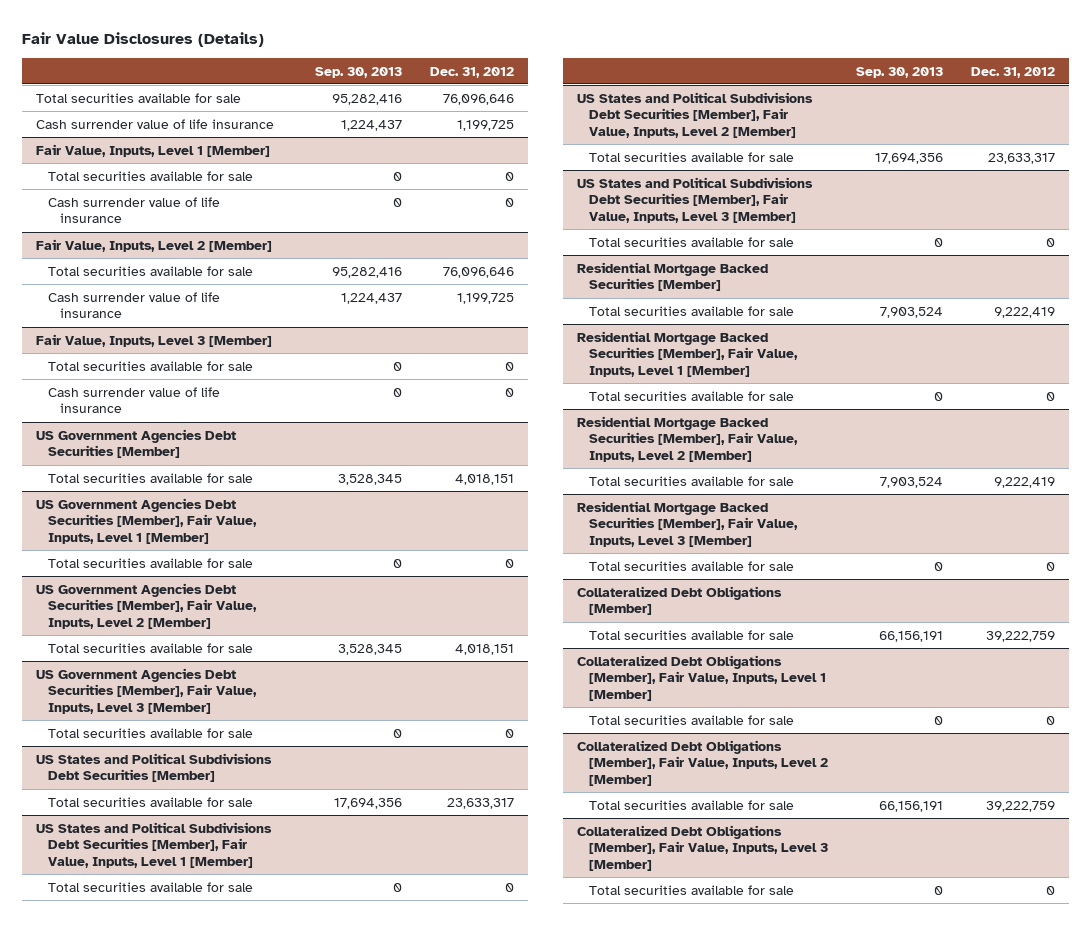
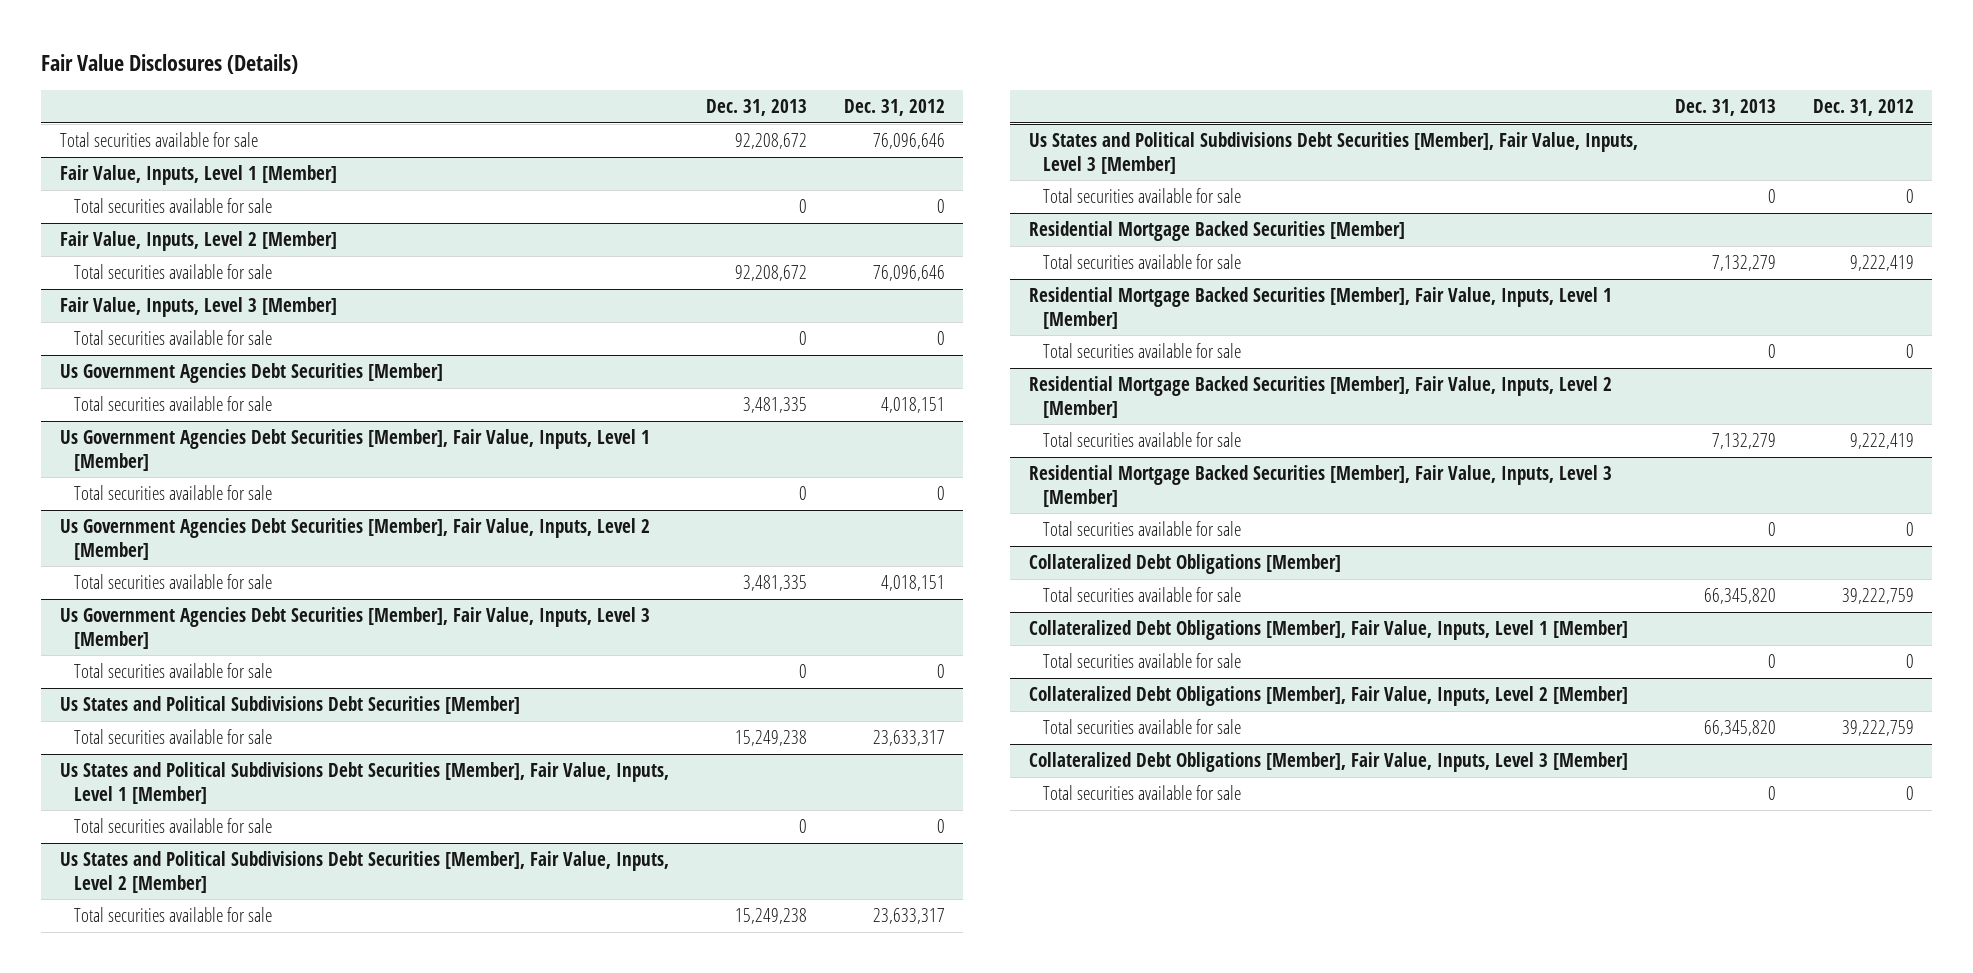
[315,66,403,78] Sep. 30, 2013 -> none
none -> [705,98,807,116] Dec. 31, 2013
[35,118,274,129] Cash surrender value of life insurance -> none
[48,196,221,224] Cash surrender value of life insurance -> none
[48,291,221,319] Cash surrender value of life insurance -> none
[48,386,221,414] Cash surrender value of life insurance -> none
[35,428,236,459] US Government Agencies Debt Securities [Member] -> [59,363,443,384] Us Government Agencies Debt Securities [Member]
[35,497,258,545] US Government Agencies Debt Securities [Member], Fair Value, Inputs, Level 1 [Member] -> [59,429,650,471] Us Government Agencies Debt Securities [Member], Fair Value, Inputs, Level 1 [Member]
[35,582,258,630] US Government Agencies Debt Securities [Member], Fair Value, Inputs, Level 2 [Member] -> [59,518,650,560] Us Government Agencies Debt Securities [Member], Fair Value, Inputs, Level 2 [Member]
[35,667,258,715] US Government Agencies Debt Securities [Member], Fair Value, Inputs, Level 3 [Member] -> [59,607,650,649] Us Government Agencies Debt Securities [Member], Fair Value, Inputs, Level 3 [Member]
[35,752,272,783] US States and Political Subdivisions Debt Securities [Member] -> [59,696,520,715] Us States and Political Subdivisions Debt Securities [Member]
[35,821,272,869] US States and Political Subdivisions Debt Securities [Member], Fair Value, Inputs, Level 1 [Member] -> [59,762,669,804] Us States and Political Subdivisions Debt Securities [Member], Fair Value, Inputs, Level 1 [Member]
[576,91,813,139] US States and Political Subdivisions Debt Securities [Member], Fair Value, Inputs, Level 2 [Member] -> [59,851,669,893] Us States and Political Subdivisions Debt Securities [Member], Fair Value, Inputs, Level 2 [Member]
[576,176,813,224] US States and Political Subdivisions Debt Securities [Member], Fair Value, Inputs, Level 3 [Member] -> [1028,132,1638,174] Us States and Political Subdivisions Debt Securities [Member], Fair Value, Inputs, Level 3 [Member]

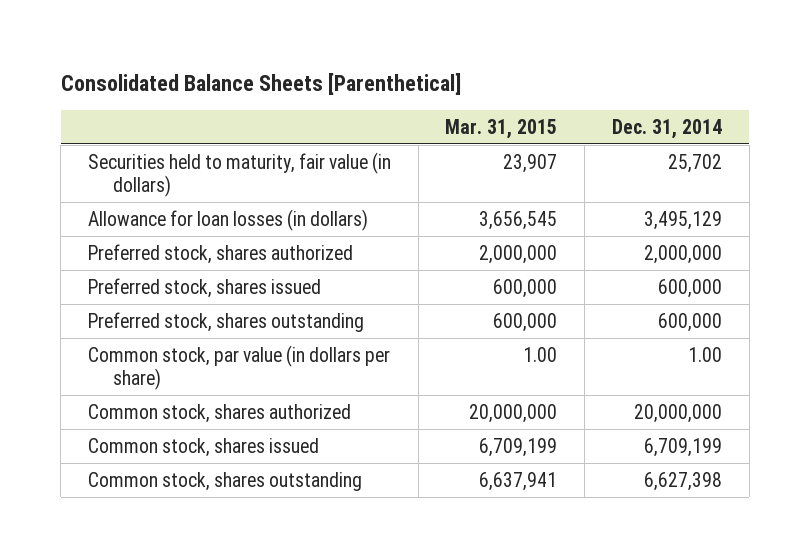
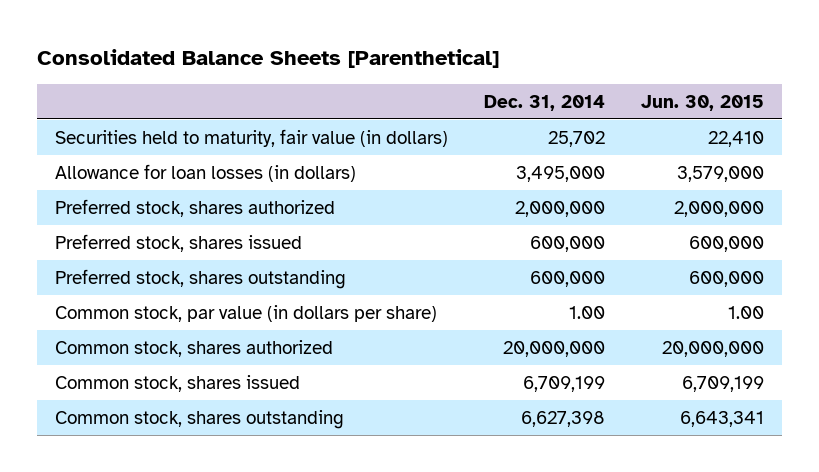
[445,118,558,139] Mar. 31, 2015 -> none
none -> [641,94,765,111] Jun. 30, 2015
[643,210,722,230] 3,495,129 -> [515,165,605,182] 3,495,000

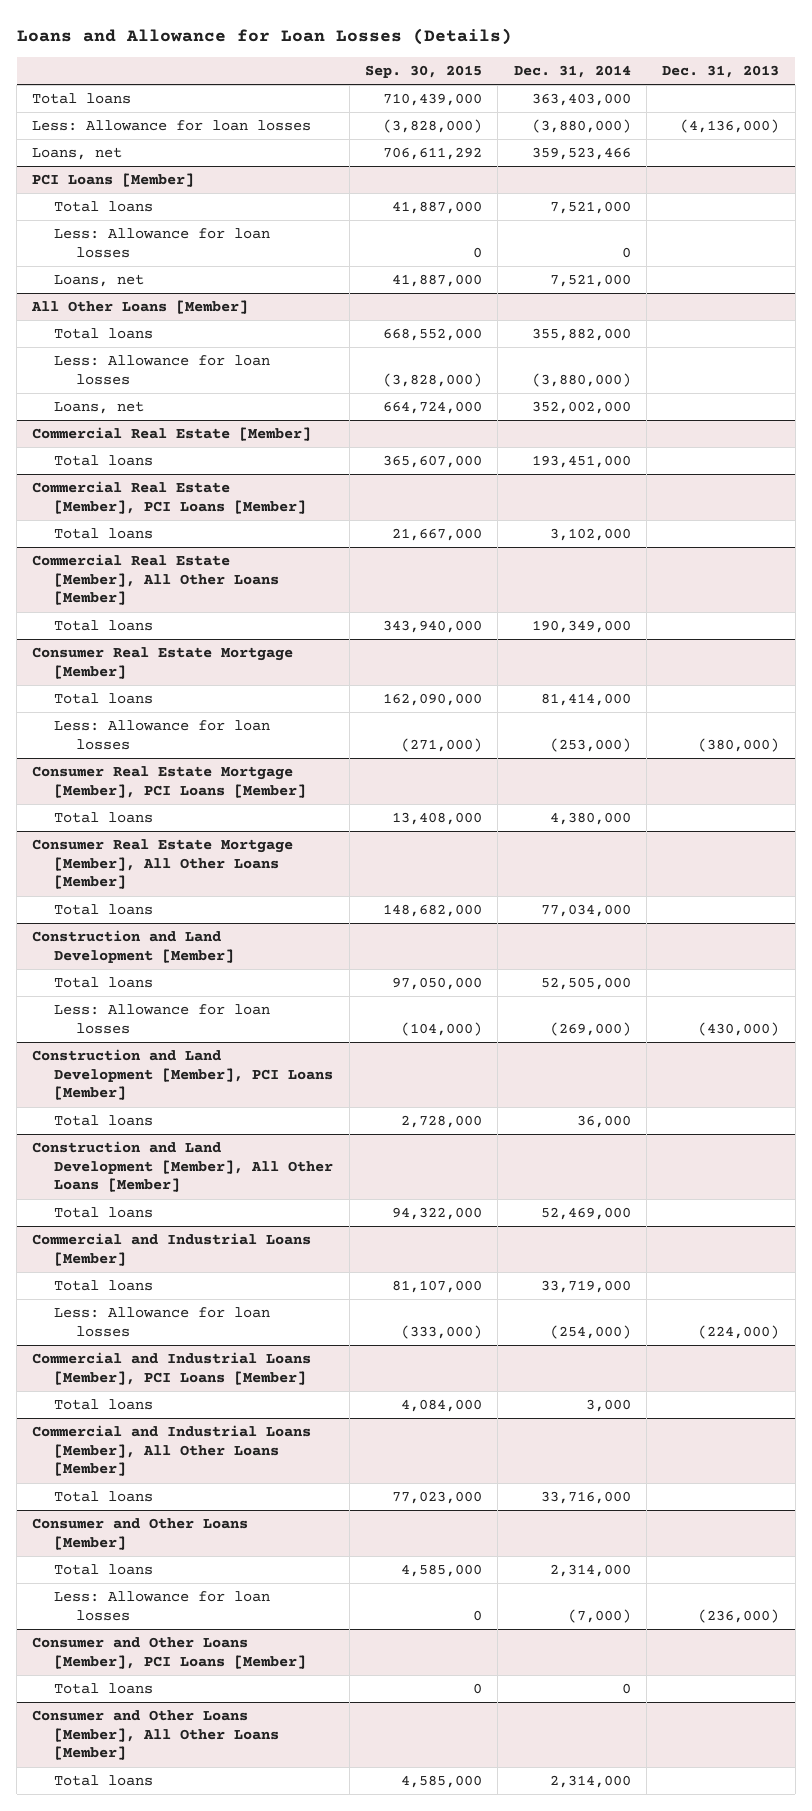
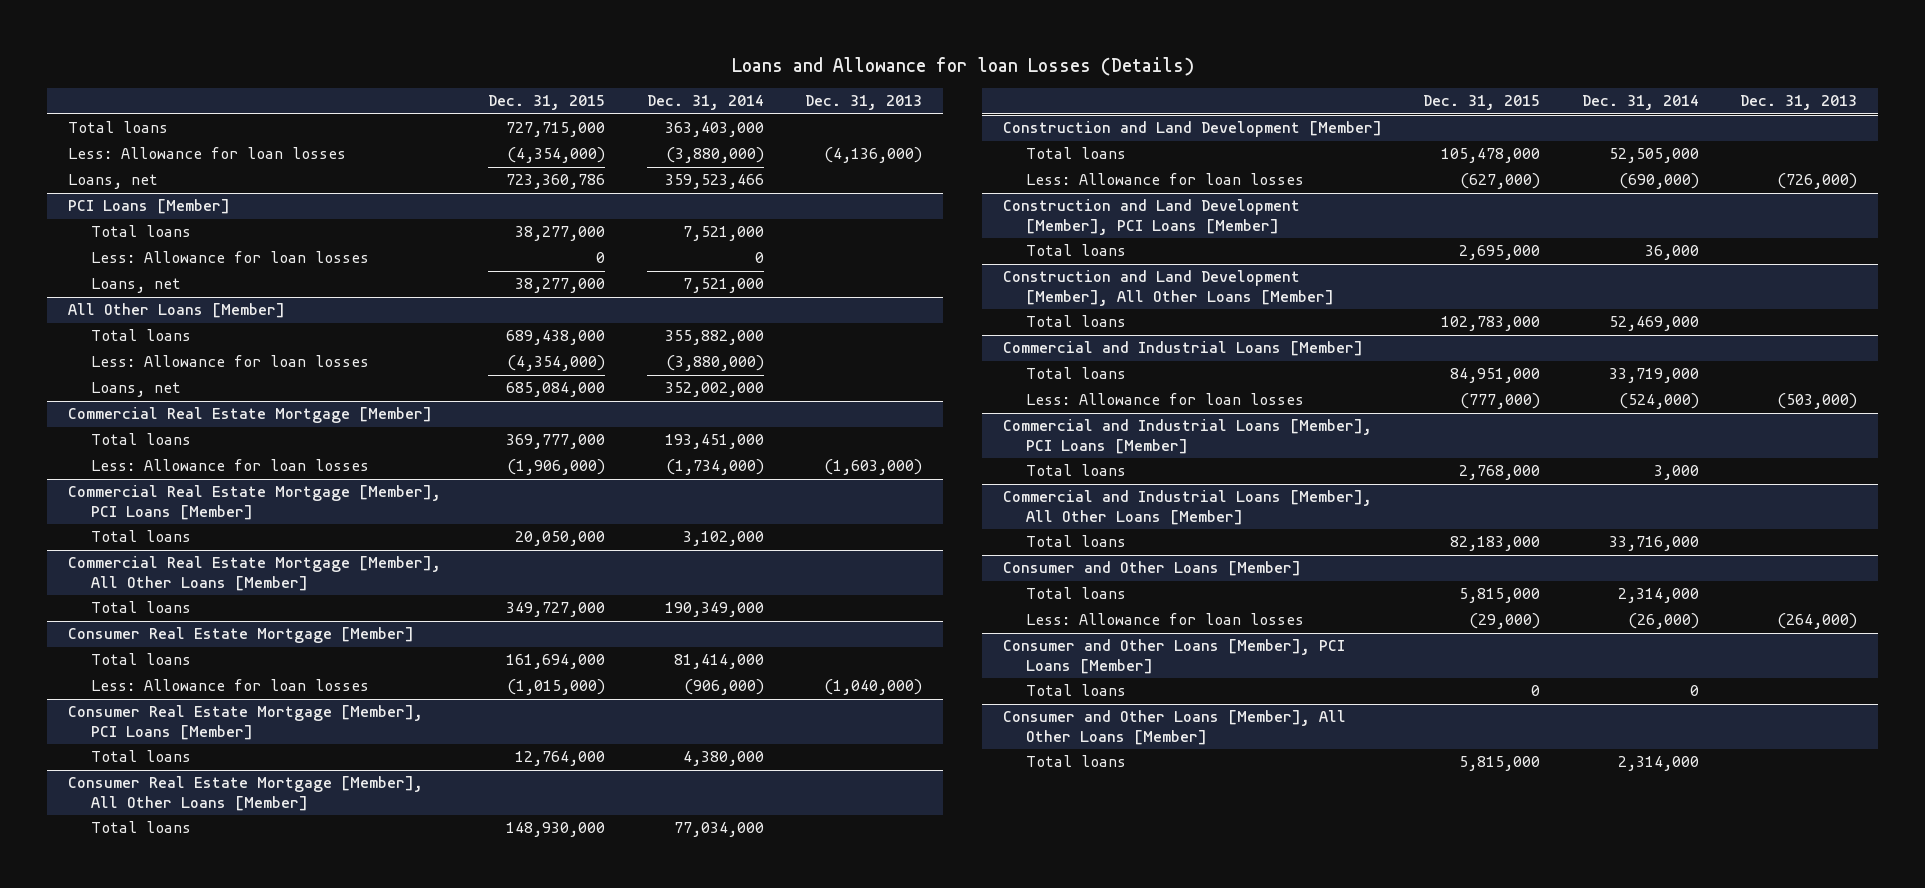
[16,28,512,46] Loans and Allowance for Loan Losses (Details) -> [731,56,1194,76] Loans and Allowance for loan Losses (Details)
[364,64,482,78] Sep. 30, 2015 -> none
none -> [488,95,606,111] Dec. 31, 2015
[32,427,312,442] Commercial Real Estate [Member] -> [67,407,432,424] Commercial Real Estate Mortgage [Member]
none -> [90,459,369,472] Less: Allowance for loan losses
[32,481,307,514] Commercial Real Estate [Member], PCI Loans [Member] -> [67,485,441,520] Commercial Real Estate Mortgage [Member], PCI Loans [Member]
[32,554,280,606] Commercial Real Estate [Member], All Other Loans [Member] -> [67,556,441,591] Commercial Real Estate Mortgage [Member], All Other Loans [Member]
[549,737,631,752] (253,000) -> [683,679,764,696] (906,000)
[698,737,780,752] (380,000) -> [824,679,923,696] (1,040,000)
[549,1021,631,1036] (269,000) -> [1618,173,1699,190] (690,000)
[698,1021,780,1036] (430,000) -> [1777,173,1858,190] (726,000)
[549,1324,631,1339] (254,000) -> [1618,393,1699,410] (524,000)
[698,1324,780,1339] (224,000) -> [1777,393,1858,410] (503,000)
[567,1608,631,1623] (7,000) -> [1627,613,1699,630] (26,000)
[698,1608,780,1623] (236,000) -> [1777,613,1858,630] (264,000)

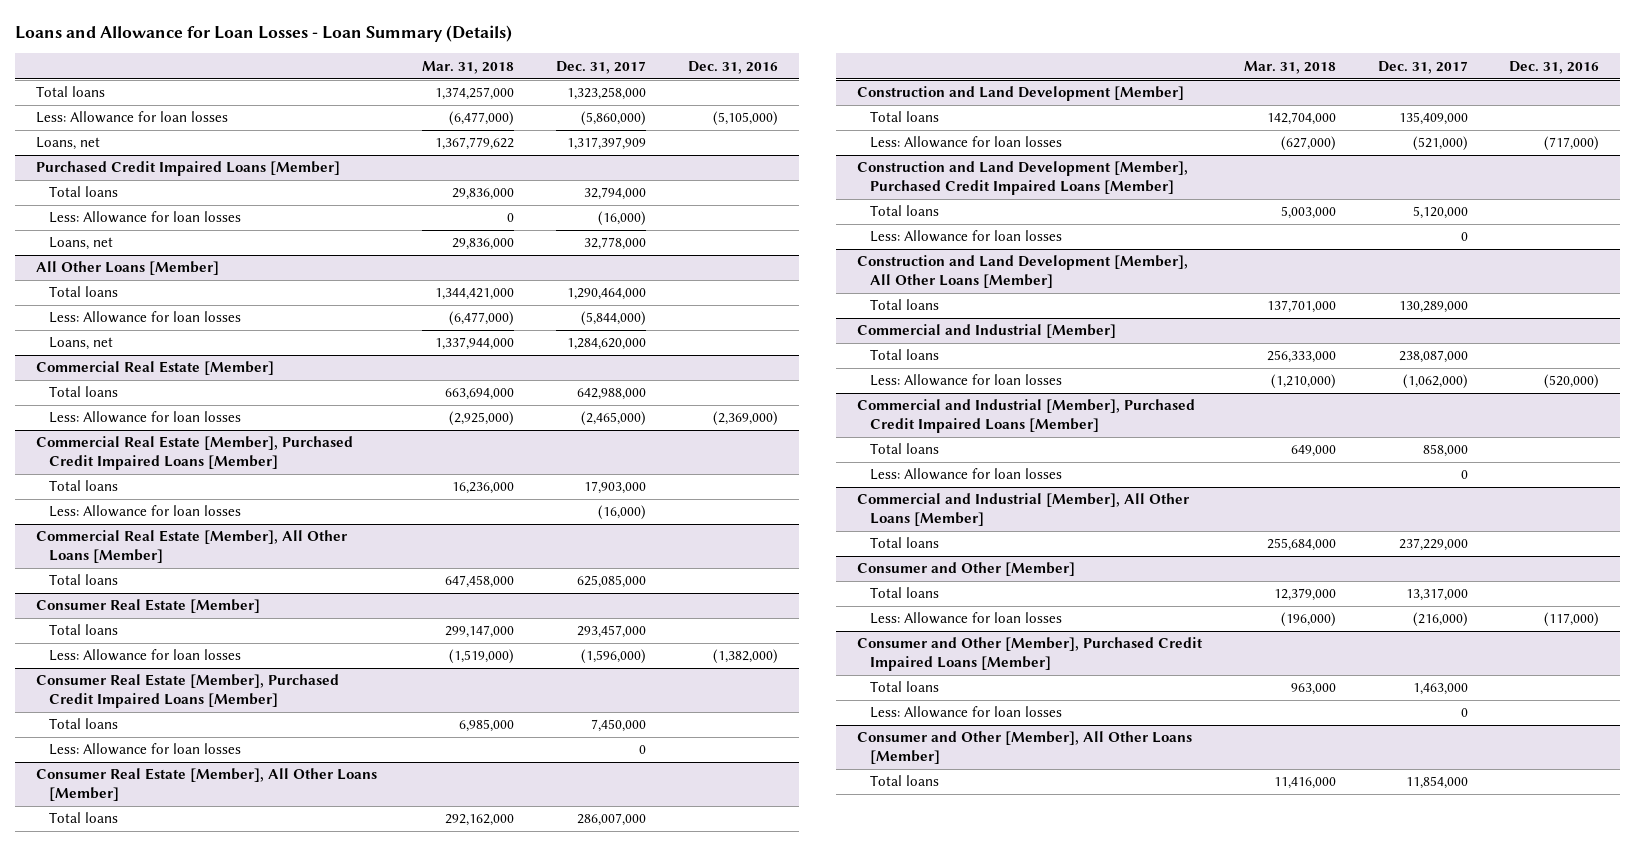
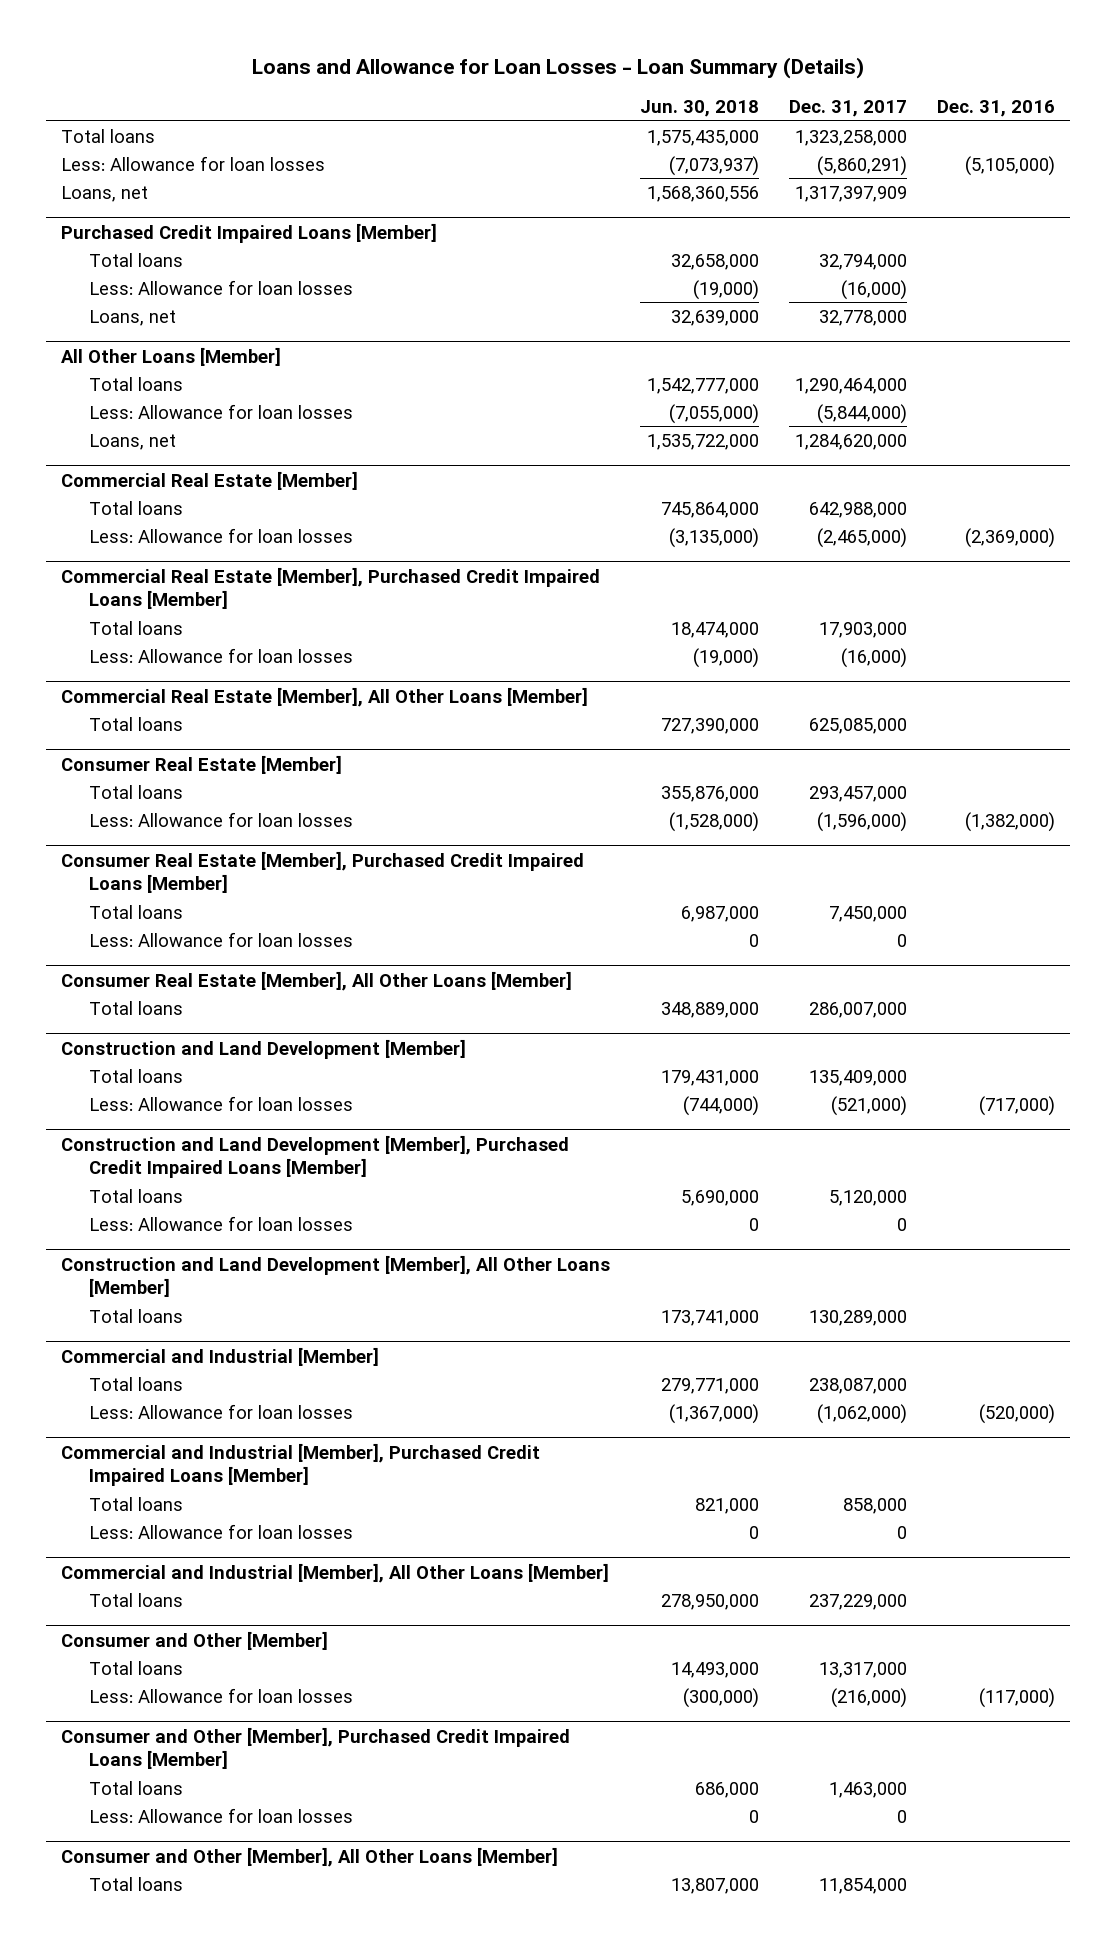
[422,60,515,74] Mar. 31, 2018 -> none
none -> [639,100,759,118] Jun. 30, 2018
[581,111,647,127] (5,860,000) -> [816,155,907,176] (5,860,291)

